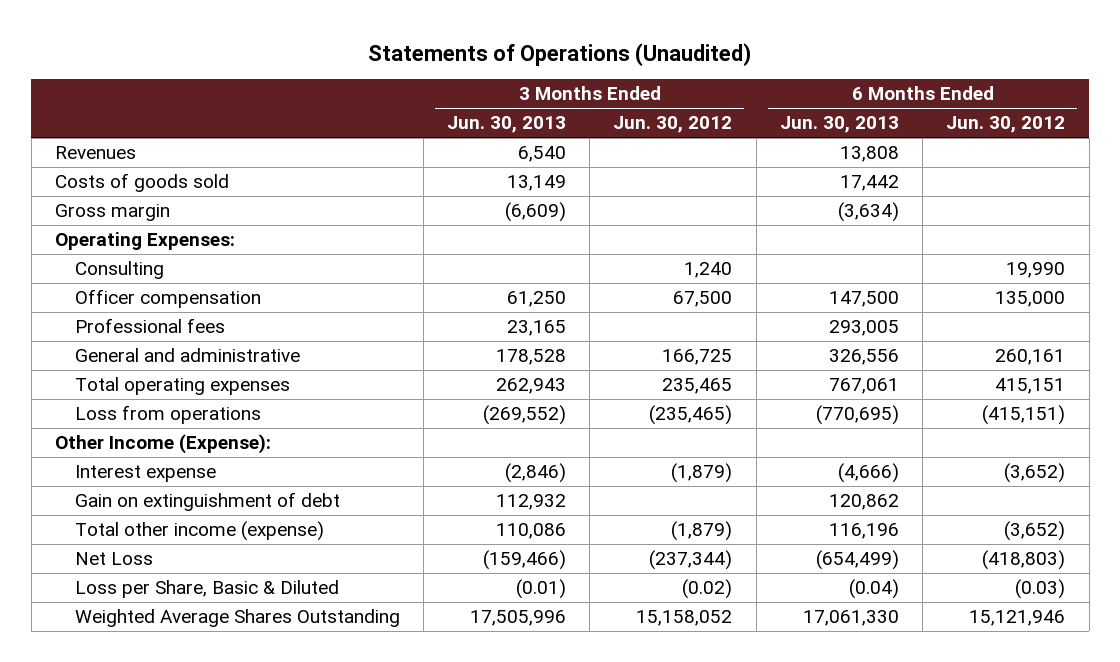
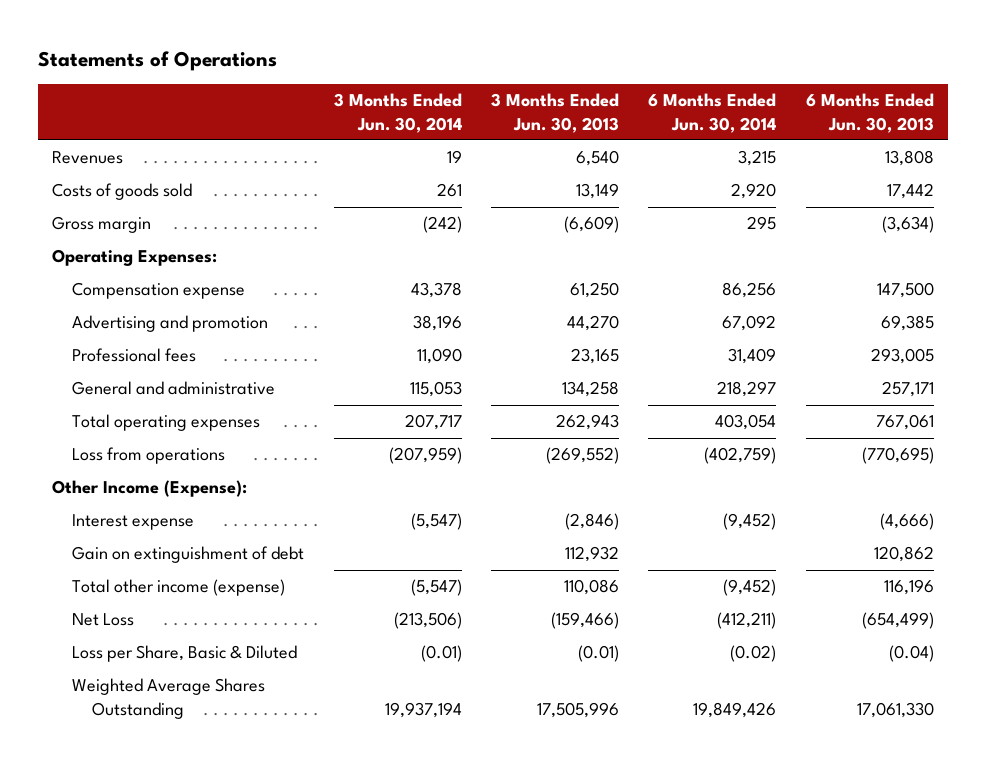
[368,42,752,66] Statements of Operations (Unaudited) -> [37,50,277,71] Statements of Operations
[613,116,733,134] Jun. 30, 2012 -> none
[946,116,1066,134] Jun. 30, 2012 -> none
none -> [333,93,462,133] 3 Months Ended Jun. 30, 2014
none -> [648,93,777,133] 6 Months Ended Jun. 30, 2014
[74,261,164,280] Consulting -> none
[74,289,261,309] Officer compensation -> [72,282,246,300] Compensation expense
none -> [72,315,269,333] Advertising and promotion
[496,349,567,366] 178,528 -> [562,381,620,398] 134,258
[828,349,899,366] 326,556 -> [881,381,934,398] 257,171

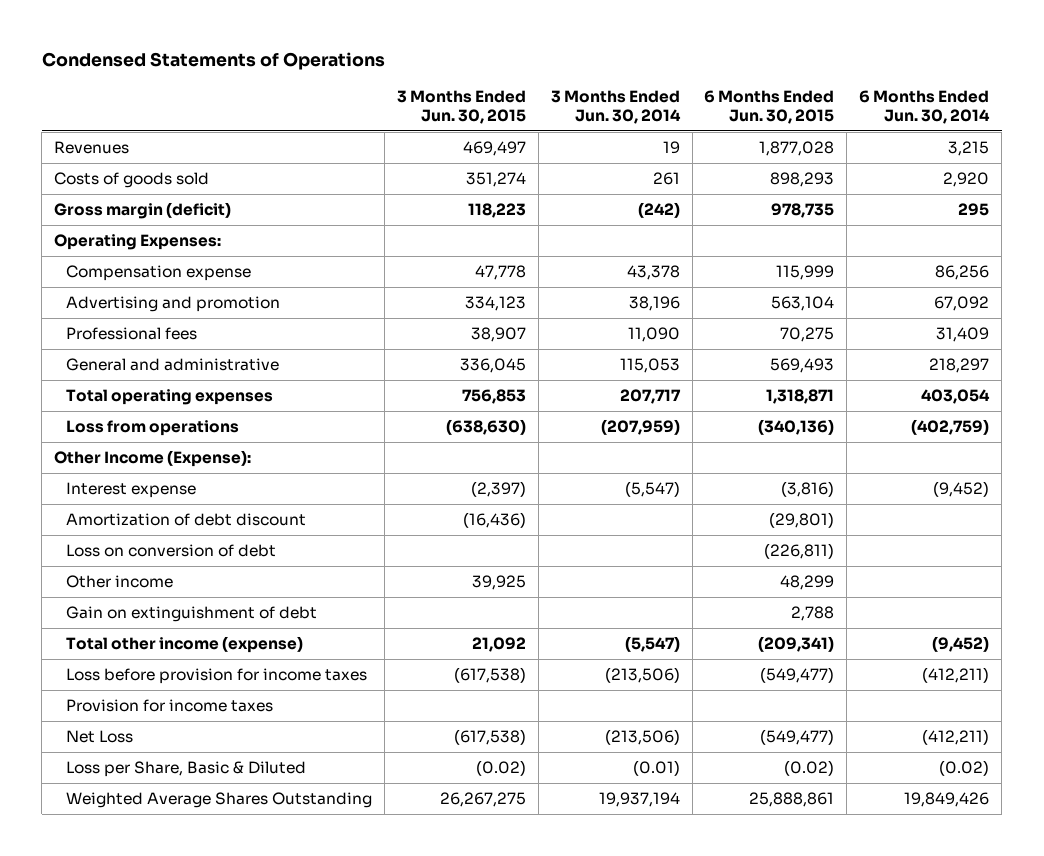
[37,50,277,71] Statements of Operations -> [41,51,385,70] Condensed Statements of Operations
[491,93,620,133] 3 Months Ended Jun. 30, 2013 -> none
[805,93,934,133] 6 Months Ended Jun. 30, 2013 -> none
none -> [396,90,526,124] 3 Months Ended Jun. 30, 2015
none -> [704,90,835,124] 6 Months Ended Jun. 30, 2015
[52,216,152,234] Gross margin -> [54,201,232,219] Gross margin (deficit)
none -> [65,512,306,526] Amortization of debt discount
none -> [65,543,276,557] Loss on conversion of debt
none -> [65,574,173,588] Other income
none -> [65,667,367,684] Loss before provision for income taxes
none -> [65,698,273,712] Provision for income taxes

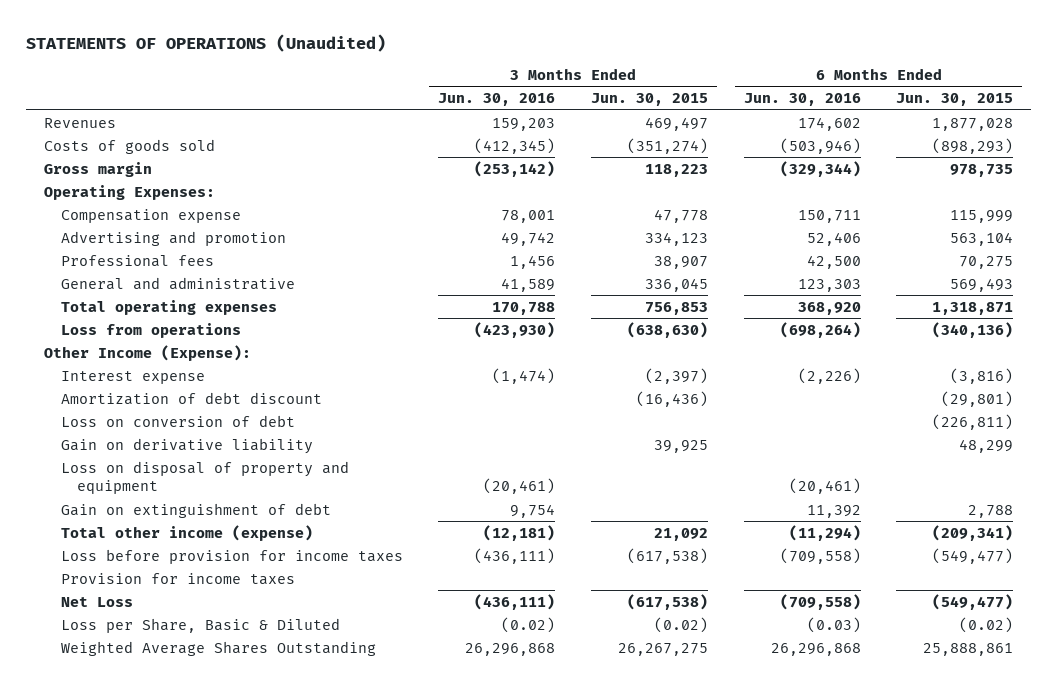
[41,51,385,70] Condensed Statements of Operations -> [26,33,387,52] STATEMENTS OF OPERATIONS (Unaudited)
[550,90,681,124] 3 Months Ended Jun. 30, 2014 -> none
[859,90,991,124] 6 Months Ended Jun. 30, 2014 -> none
none -> [438,93,556,107] Jun. 30, 2016
none -> [743,93,861,107] Jun. 30, 2016
[465,171,526,187] 351,274 -> [626,137,708,154] (351,274)
[770,171,835,187] 898,293 -> [932,137,1014,154] (898,293)
[54,201,232,219] Gross margin (deficit) -> [44,161,153,177] Gross margin
[65,574,173,588] Other income -> [60,437,313,454] Gain on derivative liability
none -> [60,460,349,495] Loss on disposal of property and equipment

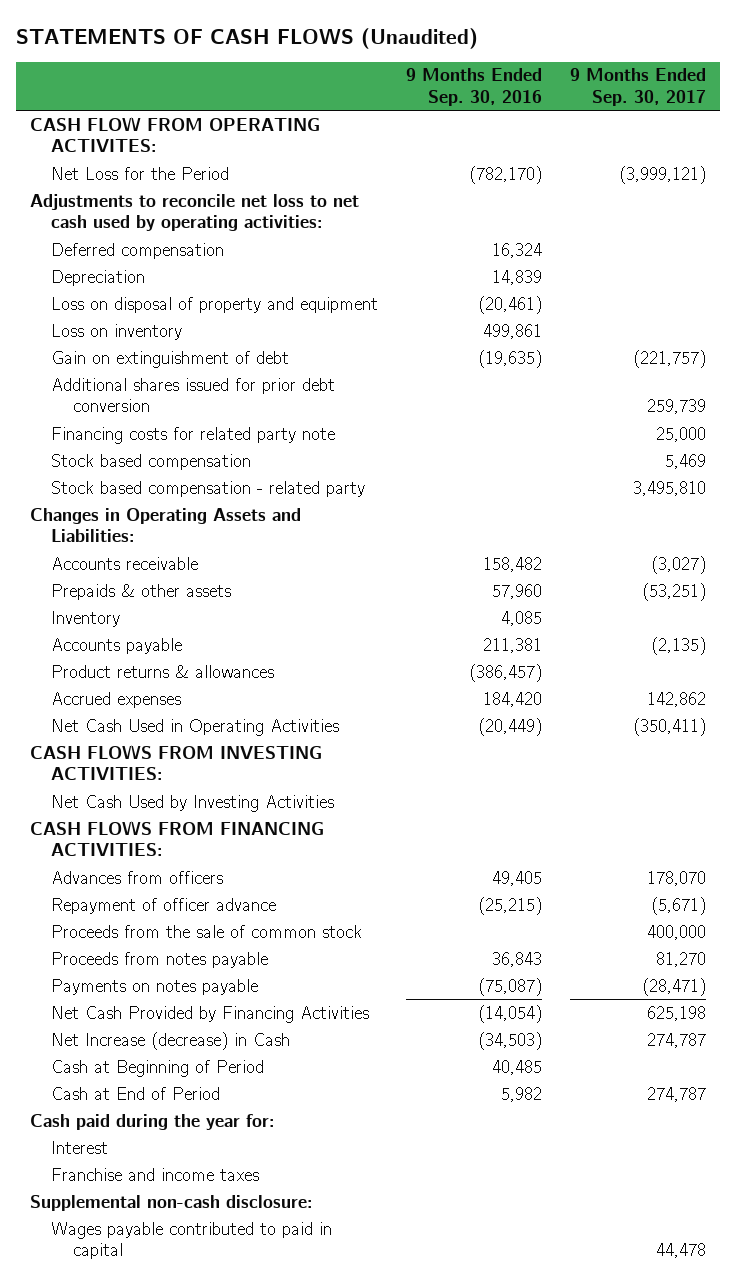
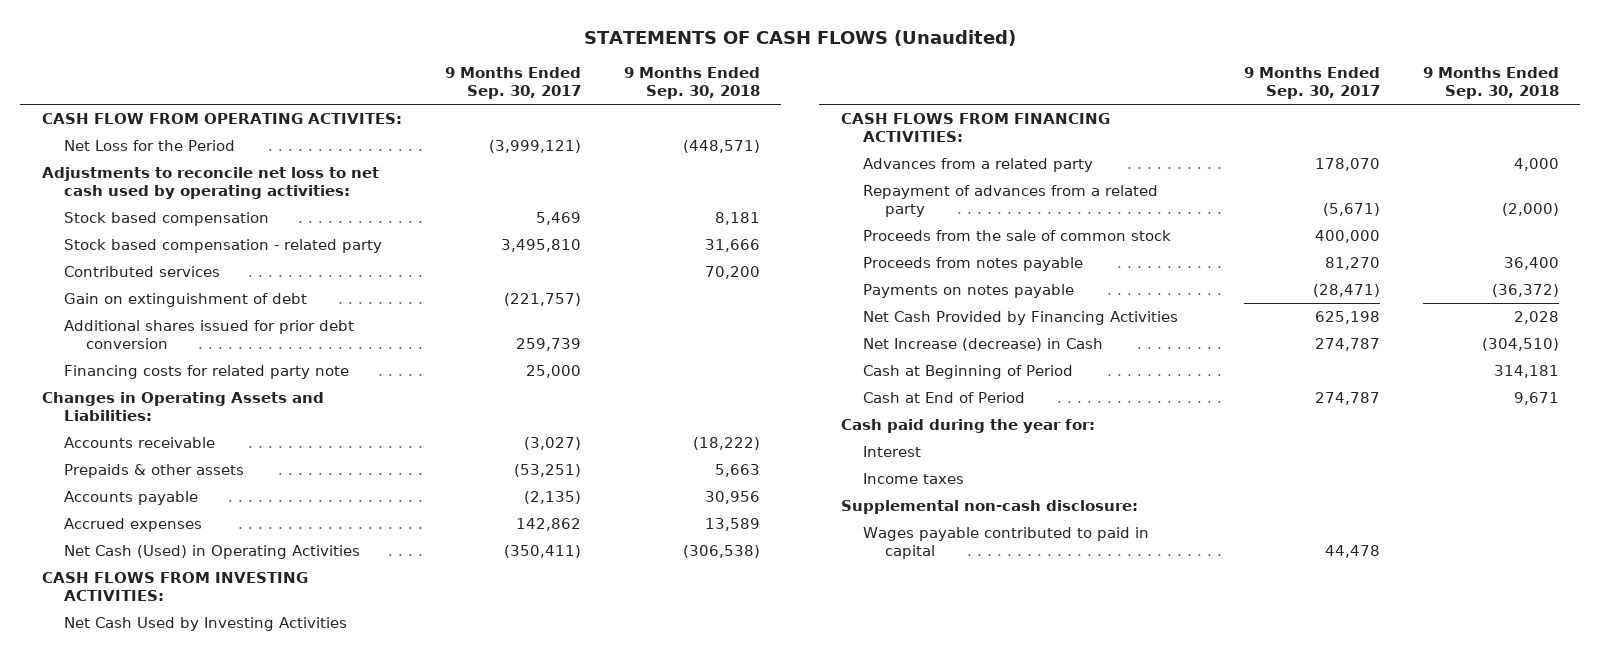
[406,68,543,106] 9 Months Ended Sep. 30, 2016 -> none
none -> [623,67,760,99] 9 Months Ended Sep. 30, 2018
[51,242,225,259] Deferred compensation -> none
[51,269,146,286] Depreciation -> none
[51,296,379,313] Loss on disposal of property and equipment -> none
[51,323,183,340] Loss on inventory -> none
[51,453,252,470] Stock based compensation -> [63,212,269,227] Stock based compensation
[51,480,366,497] Stock based compensation - related party -> [63,239,382,254] Stock based compensation - related party
none -> [63,266,220,278] Contributed services
[51,610,121,627] Inventory -> none
[51,664,275,678] Product returns & allowances -> none
[51,718,340,736] Net Cash Used in Operating Activities -> [63,545,360,560] Net Cash (Used) in Operating Activities
[51,870,224,884] Advances from officers -> [863,158,1094,173] Advances from a related party
[51,897,277,914] Repayment of officer advance -> [863,185,1159,217] Repayment of advances from a related party
[51,1167,260,1181] Franchise and income taxes -> [863,473,965,485] Income taxes

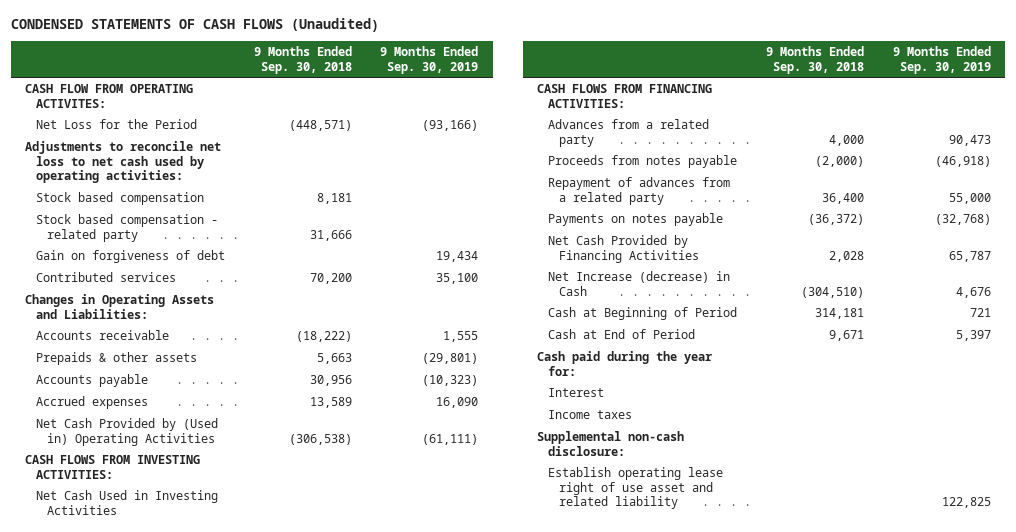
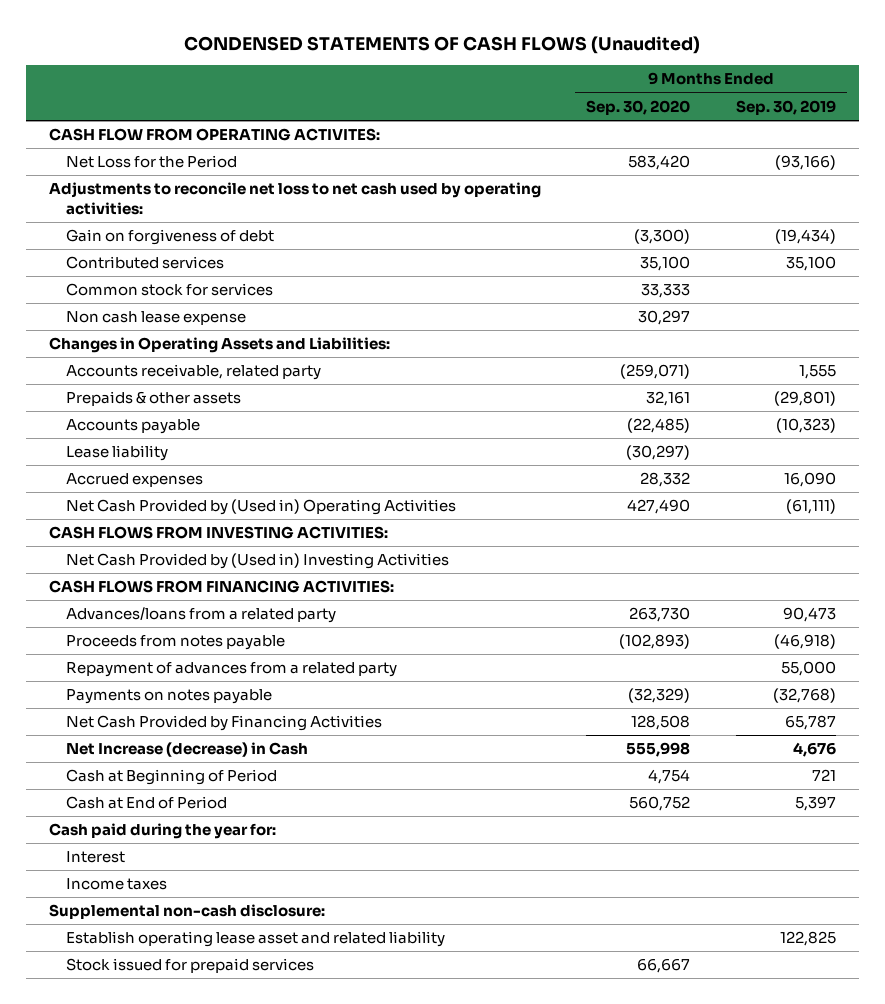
[253,46,352,74] 9 Months Ended Sep. 30, 2018 -> none
none -> [586,99,691,115] Sep. 30, 2020
[35,192,204,206] Stock based compensation -> none
[35,214,218,242] Stock based compensation - related party -> none
[436,251,479,263] 19,434 -> [775,229,837,245] (19,434)
none -> [66,283,274,297] Common stock for services
none -> [66,311,247,326] Non cash lease expense
[35,330,169,341] Accounts receivable -> [66,364,322,381] Accounts receivable, related party
none -> [66,445,169,462] Lease liability
[35,490,218,515] Net Cash Used in Investing Activities -> [66,553,450,570] Net Cash Provided by (Used in) Investing Activities
[547,119,709,147] Advances from a related party -> [66,607,337,624] Advances/loans from a related party
[547,467,723,510] Establish operating lease right of use asset and related liability -> [66,931,446,948] Establish operating lease asset and related liability
none -> [66,958,315,974] Stock issued for prepaid services

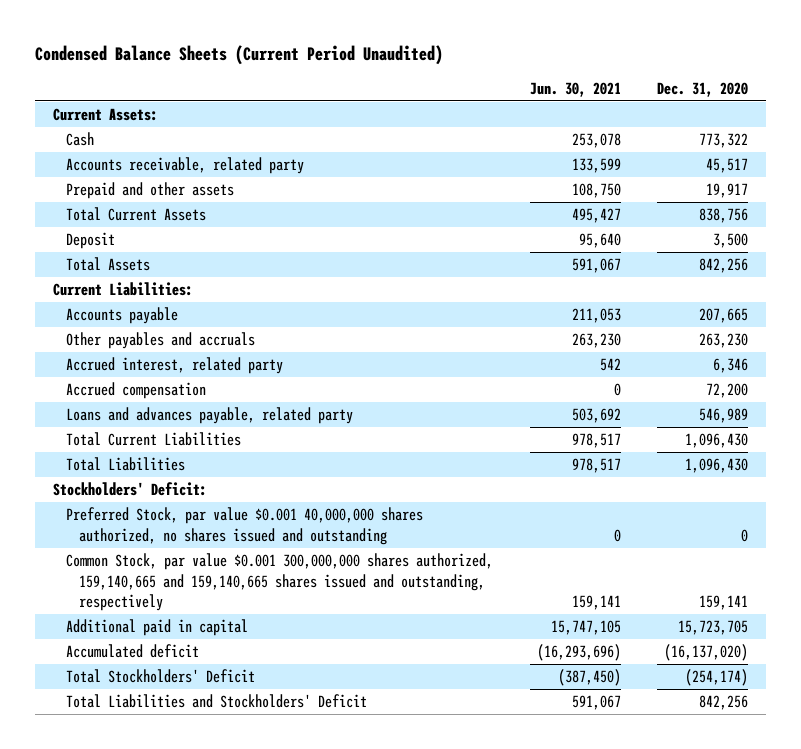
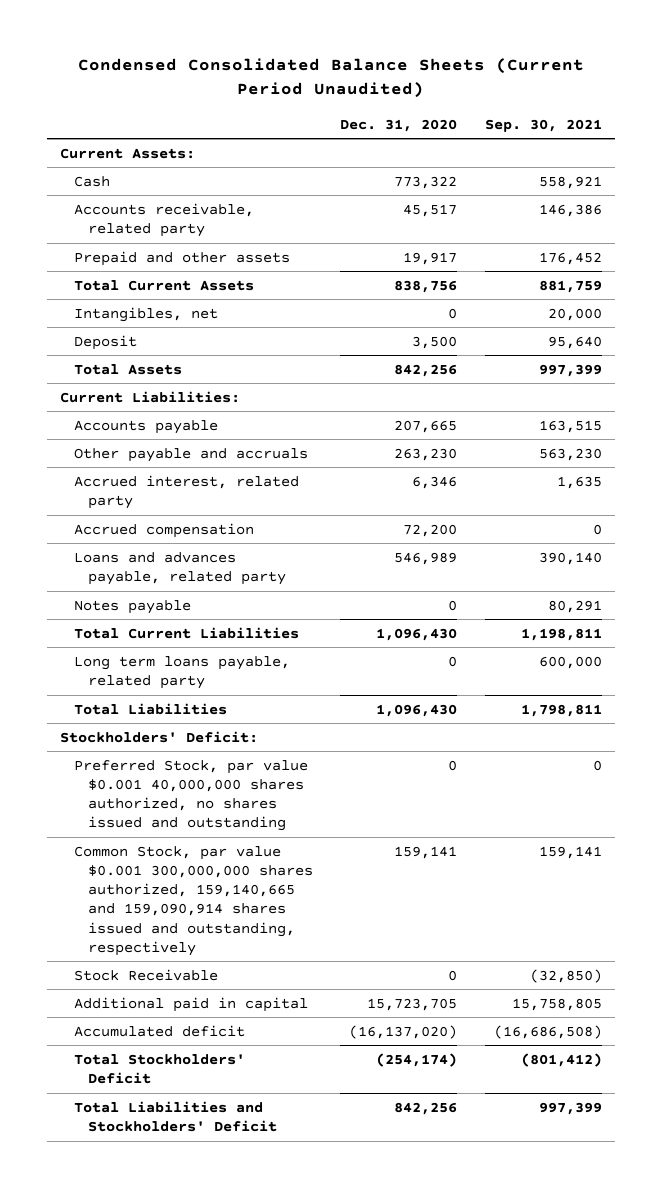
[35,44,444,65] Condensed Balance Sheets (Current Period Unaudited) -> [77,58,584,99] Condensed Consolidated Balance Sheets (Current Period Unaudited)
[529,81,621,97] Jun. 30, 2021 -> none
none -> [484,118,602,132] Sep. 30, 2021
none -> [74,306,219,322] Intangibles, net
[66,332,256,350] Other payables and accruals -> [74,447,309,462] Other payable and accruals
none -> [74,599,192,614] Notes payable
none -> [74,655,291,689] Long term loans payable, related party
[66,553,494,612] Common Stock, par value $0.001 300,000,000 shares authorized, 159,140,665 and 159,140,665 shares issued and outstanding, respectively -> [74,845,314,956] Common Stock, par value $0.001 300,000,000 shares authorized, 159,140,665 and 159,090,914 shares issued and outstanding, respectively
none -> [74,968,219,981] Stock Receivable

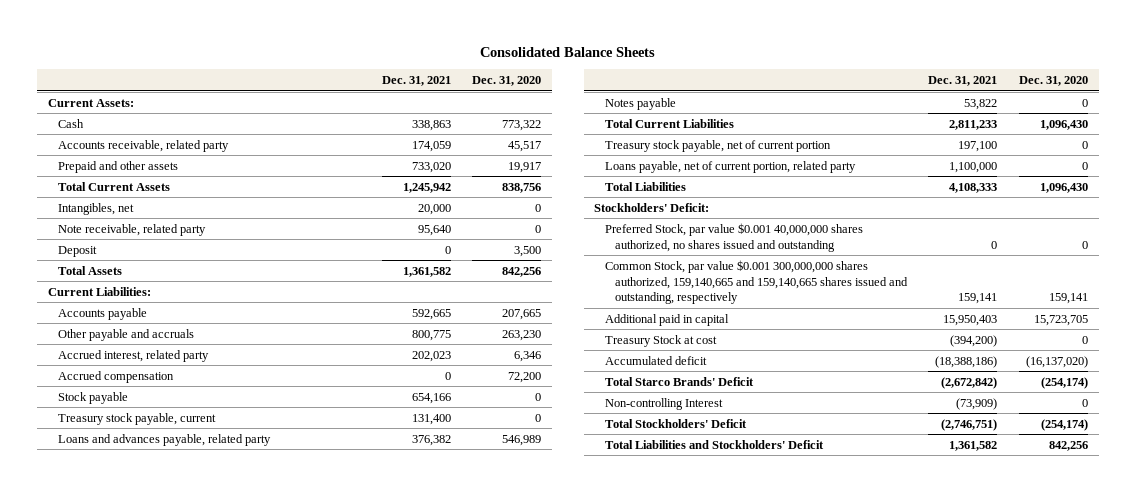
[77,58,584,99] Condensed Consolidated Balance Sheets (Current Period Unaudited) -> [479,46,655,57] Consolidated Balance Sheets
[484,118,602,132] Sep. 30, 2021 -> none
none -> [381,76,451,87] Dec. 31, 2021
none -> [57,223,206,236] Note receivable, related party
none -> [57,391,128,404] Stock payable
none -> [57,412,216,425] Treasury stock payable, current
none -> [604,139,831,152] Treasury stock payable, net of current portion
[74,655,291,689] Long term loans payable, related party -> [604,160,856,173] Loans payable, net of current portion, related party
[74,968,219,981] Stock Receivable -> none
[74,845,314,956] Common Stock, par value $0.001 300,000,000 shares authorized, 159,140,665 and 159,090,914 shares issued and outstanding, respectively -> [604,259,908,305] Common Stock, par value $0.001 300,000,000 shares authorized, 159,140,665 and 159,140,665 shares issued and outstanding, respectively
none -> [604,334,717,347] Treasury Stock at cost
none -> [604,376,754,386] Total Starco Brands' Deficit
none -> [604,397,723,410] Non-controlling Interest

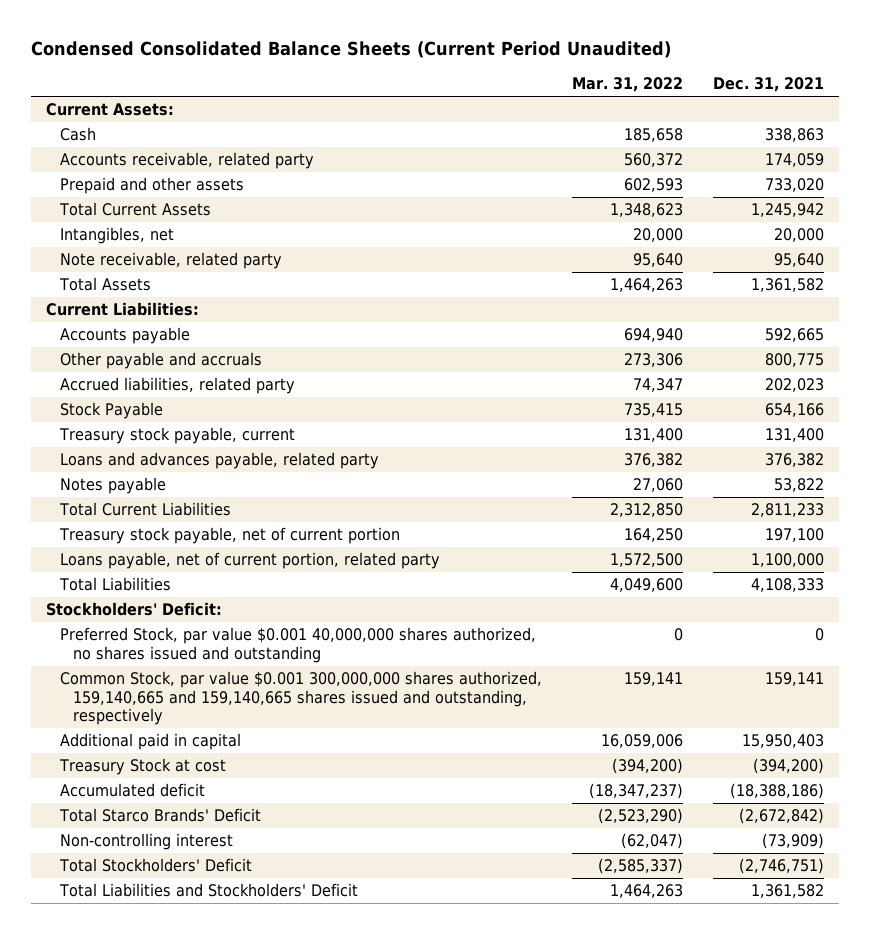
[479,46,655,57] Consolidated Balance Sheets -> [31,41,672,59] Condensed Consolidated Balance Sheets (Current Period Unaudited)
[472,76,542,87] Dec. 31, 2020 -> none
none -> [571,76,683,92] Mar. 31, 2022
[57,245,97,257] Deposit -> none
[57,370,174,383] Accrued compensation -> none
[57,349,209,362] Accrued interest, related party -> [59,377,295,395] Accrued liabilities, related party
[57,391,128,404] Stock payable -> [59,402,163,420] Stock Payable
[604,397,723,410] Non-controlling Interest -> [59,833,233,851] Non-controlling interest

